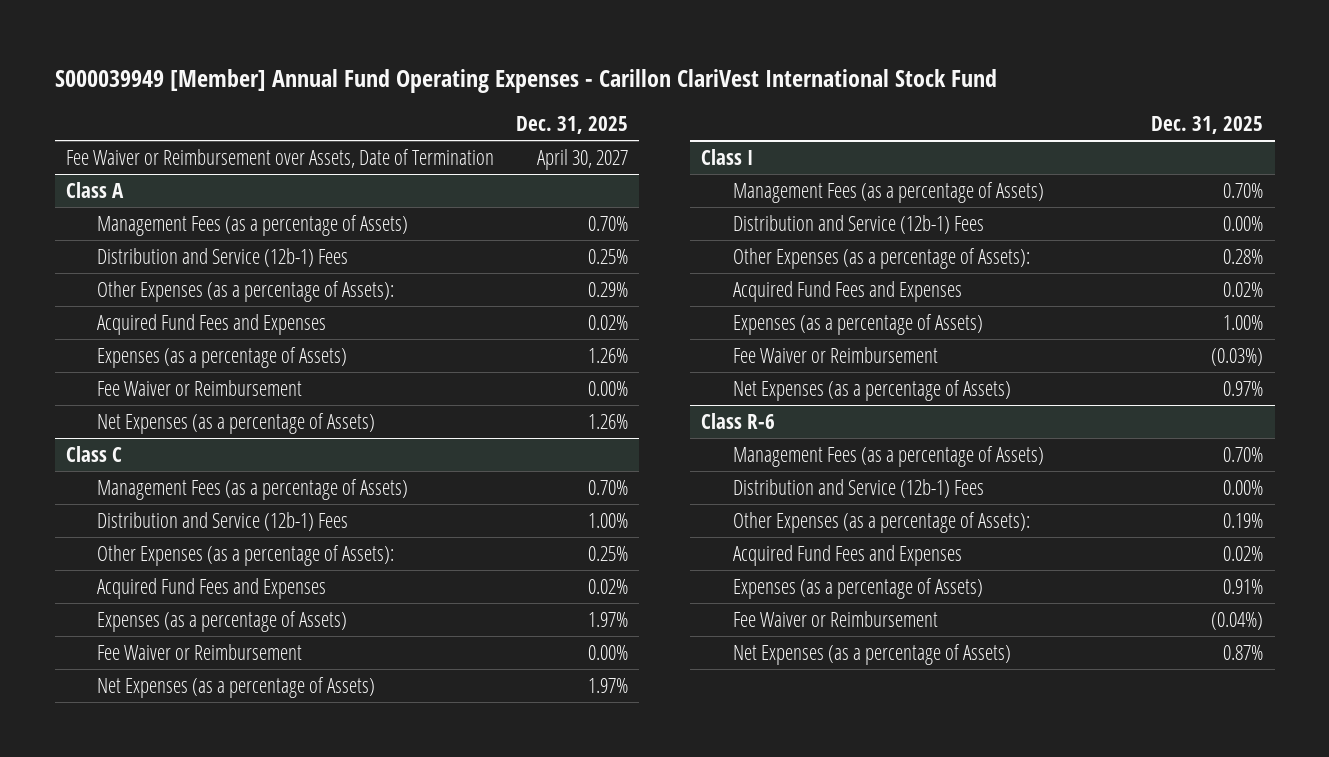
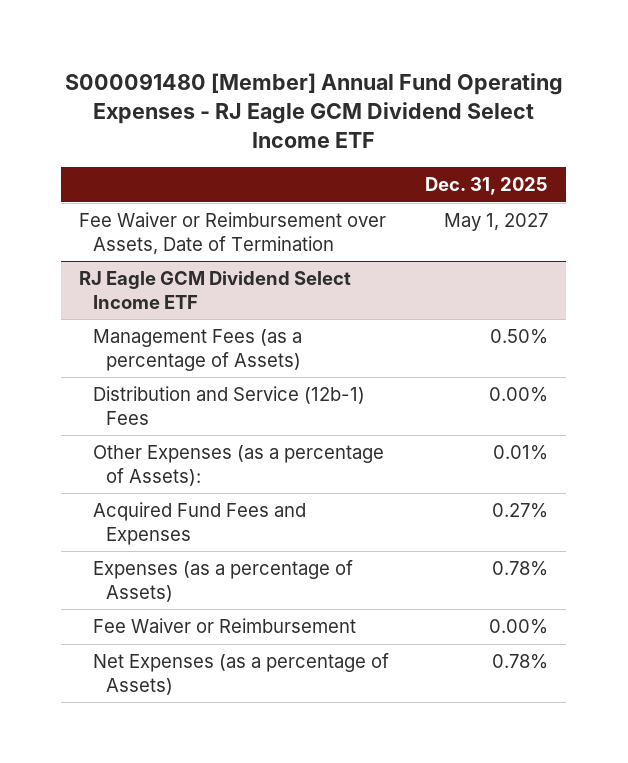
[54,68,997,93] S000039949 [Member] Annual Fund Operating Expenses - Carillon ClariVest International Stock Fund -> [64,73,563,149] S000091480 [Member] Annual Fund Operating Expenses - RJ Eagle GCM Dividend Select Income ETF
[65,181,124,198] Class A -> none
[96,247,348,267] Distribution and Service (12b-1) Fees -> none
[96,280,394,302] Other Expenses (as a percentage of Assets): -> none
[96,313,326,335] Acquired Fund Fees and Expenses -> none
[96,346,347,368] Expenses (as a percentage of Assets) -> none
[96,379,302,396] Fee Waiver or Reimbursement -> none
[96,412,375,434] Net Expenses (as a percentage of Assets) -> none
[65,445,122,462] Class C -> none
[96,478,408,500] Management Fees (as a percentage of Assets) -> none
[96,511,348,531] Distribution and Service (12b-1) Fees -> none
[96,544,394,566] Other Expenses (as a percentage of Assets): -> none
[96,577,326,599] Acquired Fund Fees and Expenses -> none
[96,610,347,632] Expenses (as a percentage of Assets) -> none
[96,643,302,660] Fee Waiver or Reimbursement -> none
[96,676,375,698] Net Expenses (as a percentage of Assets) -> none
[701,148,754,165] Class I -> none
[732,181,1044,203] Management Fees (as a percentage of Assets) -> none
[732,214,984,234] Distribution and Service (12b-1) Fees -> none
[732,247,1030,269] Other Expenses (as a percentage of Assets): -> none
[732,280,962,302] Acquired Fund Fees and Expenses -> none
[732,313,983,335] Expenses (as a percentage of Assets) -> none
[732,346,938,363] Fee Waiver or Reimbursement -> none
[732,379,1011,401] Net Expenses (as a percentage of Assets) -> none
[701,412,776,429] Class R-6 -> none
[732,445,1044,467] Management Fees (as a percentage of Assets) -> none
[536,148,628,170] April 30, 2027 -> [444,213,549,232] May 1, 2027
none -> [79,271,352,309] RJ Eagle GCM Dividend Select Income ETF
[587,215,628,231] 0.70% -> [490,329,549,345] 0.50%
[1223,512,1264,528] 0.19% -> [493,445,549,461] 0.01%
[1223,545,1264,561] 0.02% -> [492,503,549,519] 0.27%
[1223,578,1264,594] 0.91% -> [492,561,549,577] 0.78%
[1211,611,1264,630] (0.04%) -> [489,619,549,635] 0.00%
[1223,644,1264,660] 0.87% -> [492,654,549,670] 0.78%

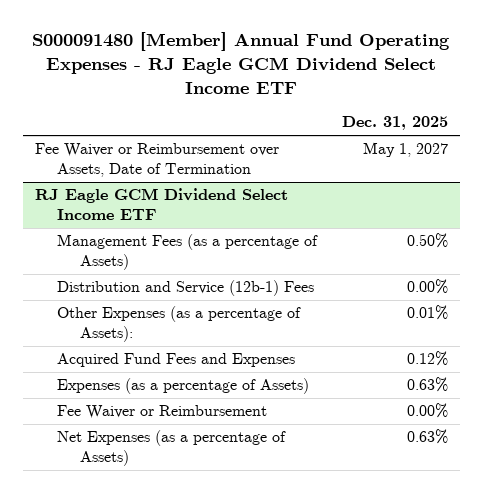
[492,503,549,519] 0.27% -> [406,351,448,367] 0.12%
[492,561,549,577] 0.78% -> [406,377,448,393] 0.63%
[492,654,549,670] 0.78% -> [406,429,448,445] 0.63%

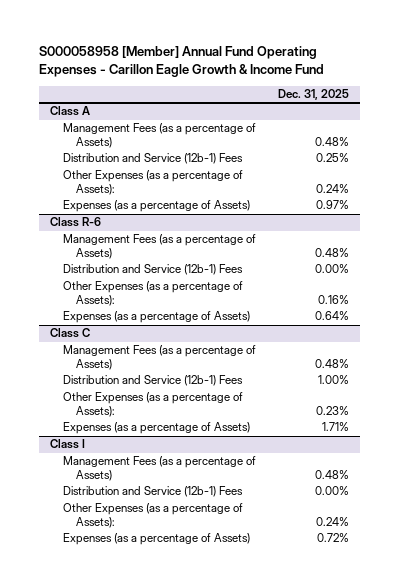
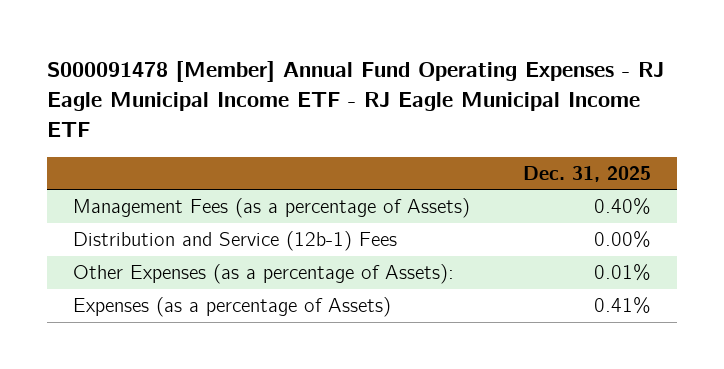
[38,46,324,78] S000058958 [Member] Annual Fund Operating Expenses - Carillon Eagle Growth & Income Fund -> [47,61,665,138] S000091478 [Member] Annual Fund Operating Expenses - RJ Eagle Municipal Income ETF - RJ Eagle Municipal Income ETF
[49,106,90,117] Class A -> none
[62,153,243,165] Distribution and Service (12b-1) Fees -> none
[62,170,243,196] Other Expenses (as a percentage of Assets): -> none
[62,200,250,213] Expenses (as a percentage of Assets) -> none
[49,217,101,228] Class R-6 -> none
[62,234,256,260] Management Fees (as a percentage of Assets) -> none
[62,264,243,276] Distribution and Service (12b-1) Fees -> none
[62,281,243,307] Other Expenses (as a percentage of Assets): -> none
[62,311,250,324] Expenses (as a percentage of Assets) -> none
[49,328,90,339] Class C -> none
[62,345,256,371] Management Fees (as a percentage of Assets) -> none
[62,375,243,387] Distribution and Service (12b-1) Fees -> none
[62,392,243,418] Other Expenses (as a percentage of Assets): -> none
[62,422,250,435] Expenses (as a percentage of Assets) -> none
[49,439,85,450] Class I -> none
[62,456,256,482] Management Fees (as a percentage of Assets) -> none
[314,137,349,147] 0.48% -> [593,197,651,215] 0.40%
[315,517,349,527] 0.24% -> [593,263,651,281] 0.01%
[316,533,349,543] 0.72% -> [593,296,651,314] 0.41%

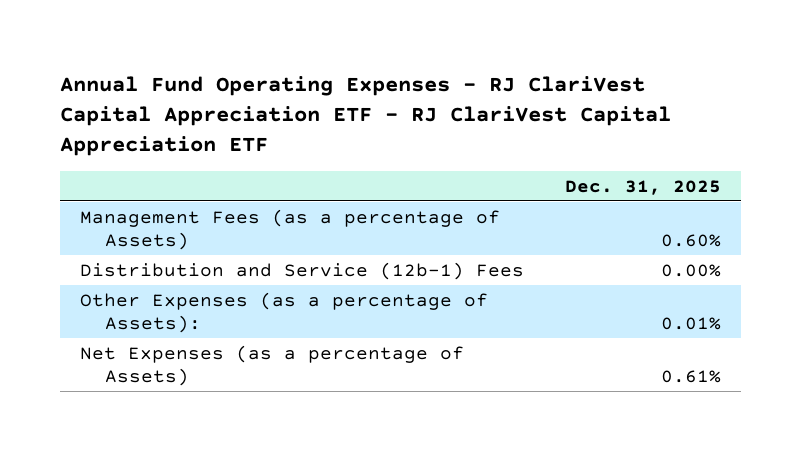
[47,61,665,138] S000091478 [Member] Annual Fund Operating Expenses - RJ Eagle Municipal Income ETF - RJ Eagle Municipal Income ETF -> [60,75,672,157] Annual Fund Operating Expenses - RJ ClariVest Capital Appreciation ETF - RJ ClariVest Capital Appreciation ETF
[593,197,651,215] 0.40% -> [660,233,721,247] 0.60%
[73,296,392,317] Expenses (as a percentage of Assets) -> [80,344,465,386] Net Expenses (as a percentage of Assets)
[593,296,651,314] 0.41% -> [660,369,721,383] 0.61%

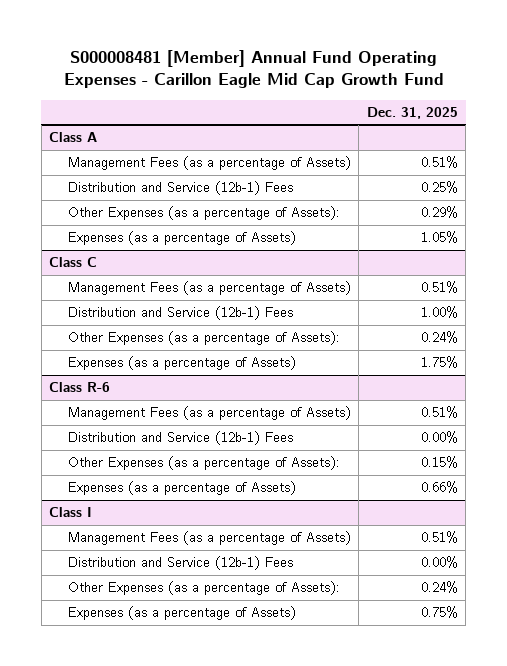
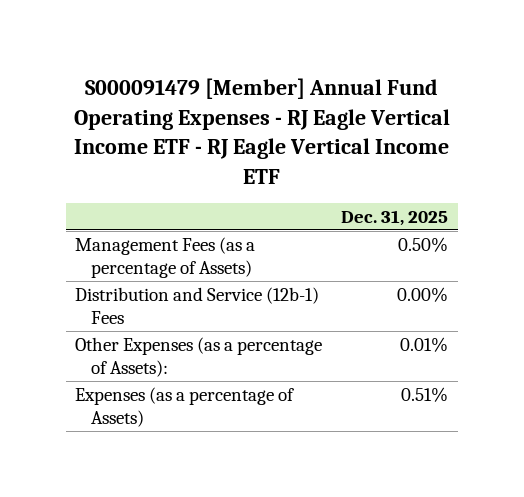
[63,50,444,89] S000008481 [Member] Annual Fund Operating Expenses - Carillon Eagle Mid Cap Growth Fund -> [73,78,450,184] S000091479 [Member] Annual Fund Operating Expenses - RJ Eagle Vertical Income ETF - RJ Eagle Vertical Income ETF
[49,132,98,143] Class A -> none
[67,181,293,196] Distribution and Service (12b-1) Fees -> none
[67,206,340,221] Other Expenses (as a percentage of Assets): -> none
[67,231,296,246] Expenses (as a percentage of Assets) -> none
[49,257,98,268] Class C -> none
[67,281,351,296] Management Fees (as a percentage of Assets) -> none
[67,306,293,321] Distribution and Service (12b-1) Fees -> none
[67,331,340,346] Other Expenses (as a percentage of Assets): -> none
[67,356,296,371] Expenses (as a percentage of Assets) -> none
[49,382,111,393] Class R-6 -> none
[67,406,351,421] Management Fees (as a percentage of Assets) -> none
[67,431,293,446] Distribution and Service (12b-1) Fees -> none
[67,456,340,471] Other Expenses (as a percentage of Assets): -> none
[67,481,296,496] Expenses (as a percentage of Assets) -> none
[49,507,93,518] Class I -> none
[67,531,351,546] Management Fees (as a percentage of Assets) -> none
[420,156,458,169] 0.51% -> [398,237,449,253] 0.50%
[420,581,458,594] 0.24% -> [400,337,449,353] 0.01%
[420,606,458,619] 0.75% -> [401,387,449,403] 0.51%

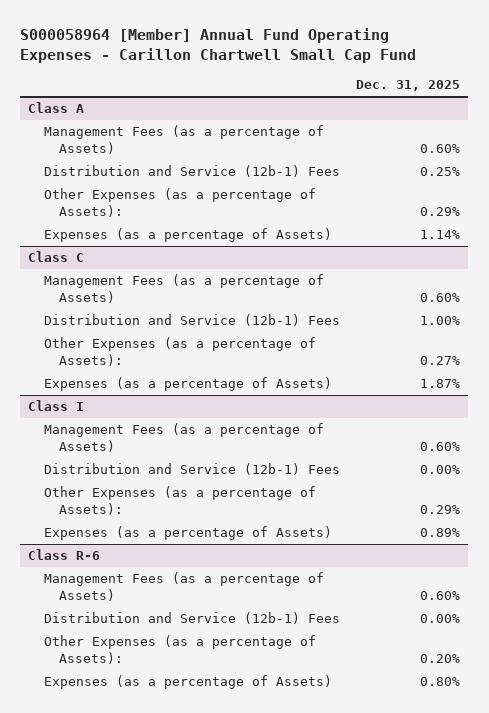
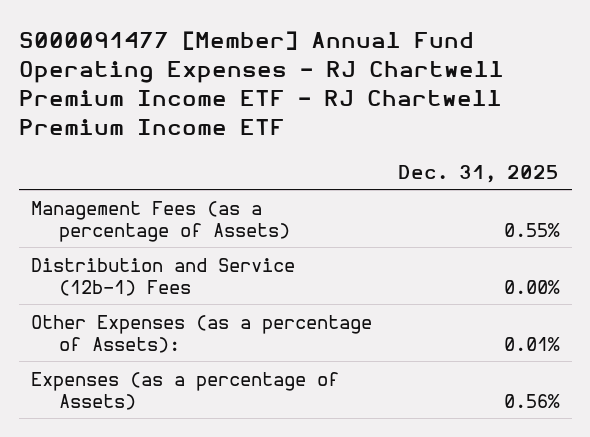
[20,28,417,64] S000058964 [Member] Annual Fund Operating Expenses - Carillon Chartwell Small Cap Fund -> [18,30,504,136] S000091477 [Member] Annual Fund Operating Expenses - RJ Chartwell Premium Income ETF - RJ Chartwell Premium Income ETF
[28,102,85,114] Class A -> none
[43,165,340,178] Distribution and Service (12b-1) Fees -> none
[43,188,316,217] Other Expenses (as a percentage of Assets): -> none
[43,228,332,243] Expenses (as a percentage of Assets) -> none
[28,251,85,263] Class C -> none
[43,274,324,303] Management Fees (as a percentage of Assets) -> none
[43,314,340,327] Distribution and Service (12b-1) Fees -> none
[43,337,316,366] Other Expenses (as a percentage of Assets): -> none
[43,377,332,392] Expenses (as a percentage of Assets) -> none
[28,400,85,412] Class I -> none
[43,423,324,452] Management Fees (as a percentage of Assets) -> none
[43,463,340,476] Distribution and Service (12b-1) Fees -> none
[43,486,316,515] Other Expenses (as a percentage of Assets): -> none
[43,526,332,541] Expenses (as a percentage of Assets) -> none
[28,549,101,561] Class R-6 -> none
[43,572,324,601] Management Fees (as a percentage of Assets) -> none
[420,143,461,153] 0.60% -> [503,222,560,237] 0.55%
[420,653,461,663] 0.20% -> [503,336,560,351] 0.01%
[420,677,461,687] 0.80% -> [503,393,560,408] 0.56%

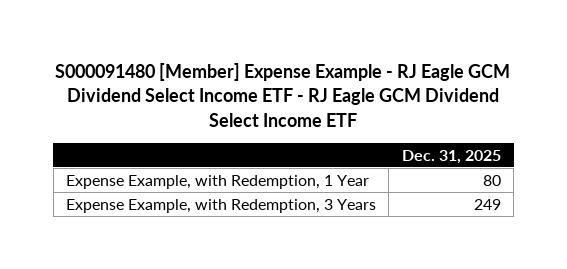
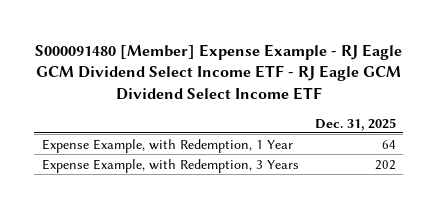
[482,174,501,186] 80 -> [381,139,396,149] 64
[473,198,501,210] 249 -> [374,159,396,170] 202

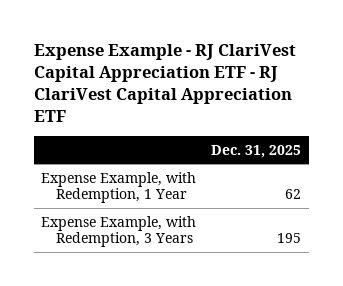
[34,43,402,101] S000091480 [Member] Expense Example - RJ Eagle GCM Dividend Select Income ETF - RJ Eagle GCM Dividend Select Income ETF -> [33,43,296,122] Expense Example - RJ ClariVest Capital Appreciation ETF - RJ ClariVest Capital Appreciation ETF
[381,139,396,149] 64 -> [285,189,302,200] 62
[374,159,396,170] 202 -> [277,233,302,244] 195

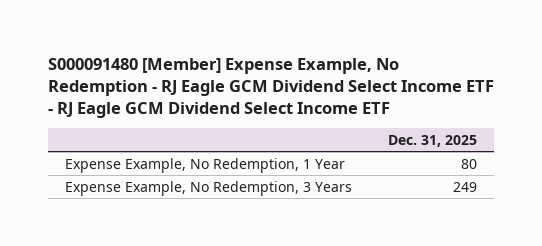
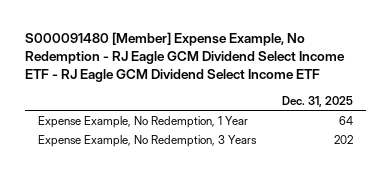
[460,158,477,169] 80 -> [338,115,353,125] 64
[452,181,477,192] 249 -> [333,134,353,144] 202

